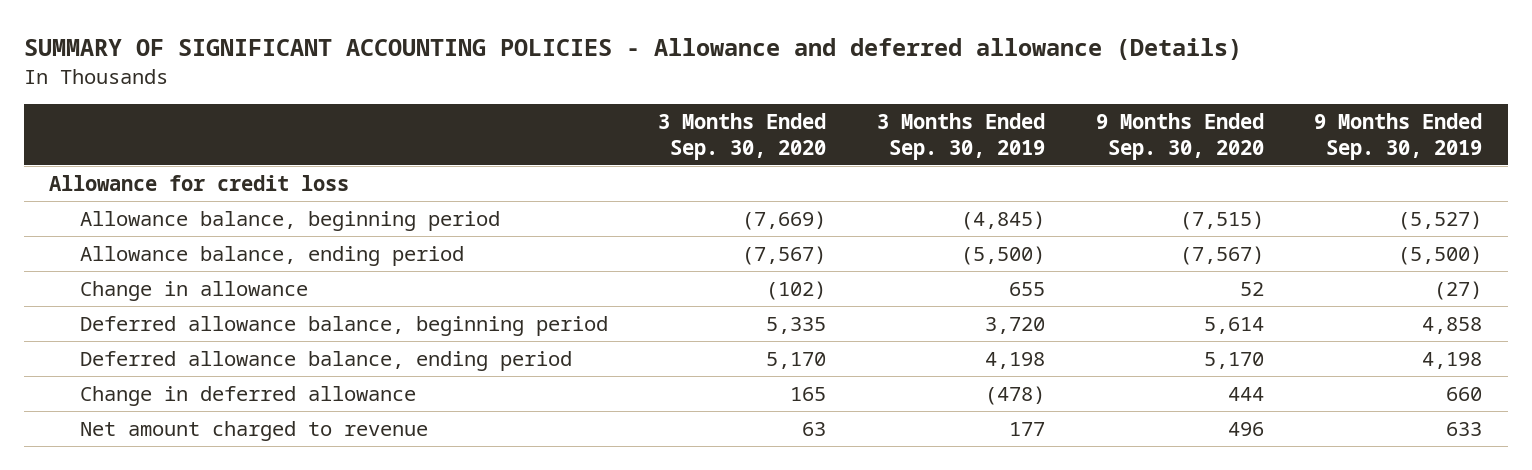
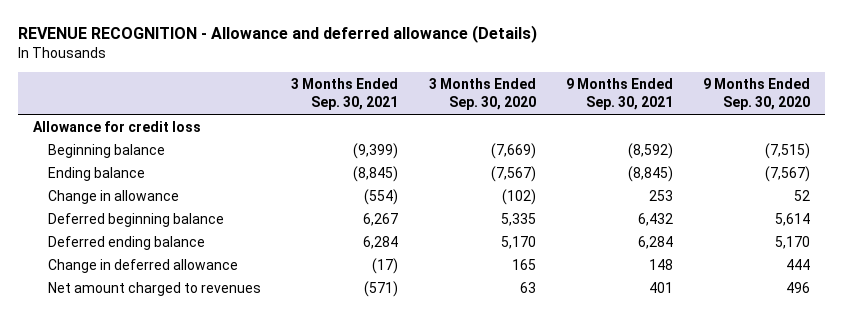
[23,37,1242,60] SUMMARY OF SIGNIFICANT ACCOUNTING POLICIES - Allowance and deferred allowance (Details) -> [17,25,537,44] REVENUE RECOGNITION - Allowance and deferred allowance (Details)
[877,113,1046,160] 3 Months Ended Sep. 30, 2019 -> none
[1314,113,1483,160] 9 Months Ended Sep. 30, 2019 -> none
none -> [291,78,399,111] 3 Months Ended Sep. 30, 2021
none -> [565,78,673,111] 9 Months Ended Sep. 30, 2021
[79,210,500,231] Allowance balance, beginning period -> [48,143,166,158] Beginning balance
[79,245,464,266] Allowance balance, ending period -> [48,166,146,181] Ending balance
[79,315,608,336] Deferred allowance balance, beginning period -> [48,212,225,227] Deferred beginning balance
[79,350,572,371] Deferred allowance balance, ending period -> [48,235,206,250] Deferred ending balance
[79,420,428,441] Net amount charged to revenue -> [48,281,262,296] Net amount charged to revenues

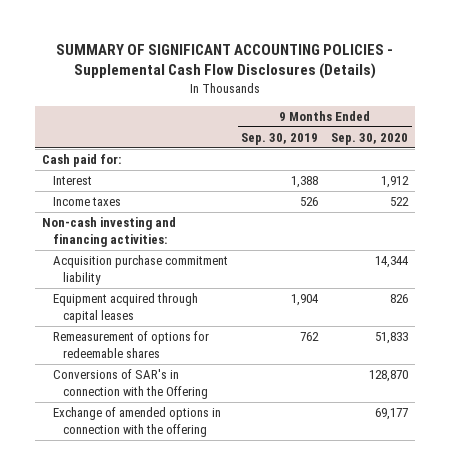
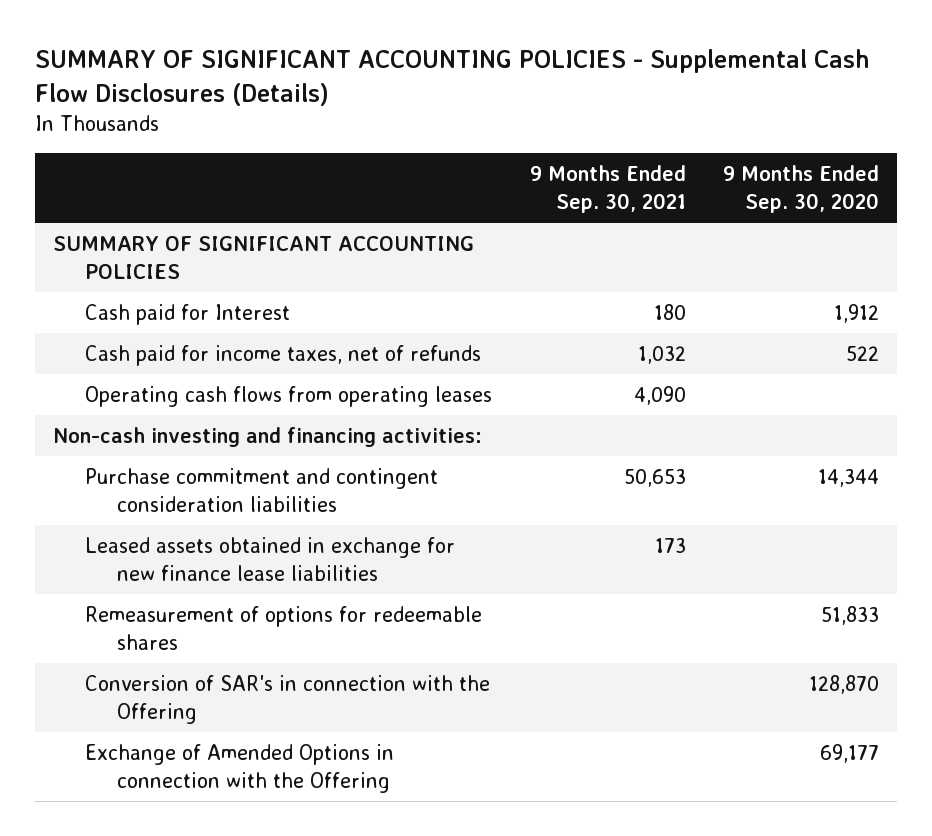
[240,132,318,145] Sep. 30, 2019 -> none
none -> [529,164,686,213] 9 Months Ended Sep. 30, 2021
[41,154,121,168] Cash paid for: -> none
none -> [53,236,475,280] SUMMARY OF SIGNIFICANT ACCOUNTING POLICIES
[52,176,92,186] Interest -> [85,304,291,326] Cash paid for Interest
[52,197,121,207] Income taxes -> [85,345,482,367] Cash paid for income taxes, net of refunds
none -> [85,386,493,408] Operating cash flows from operating leases
[52,293,198,323] Equipment acquired through capital leases -> none
[52,255,228,285] Acquisition purchase commitment liability -> [85,468,439,513] Purchase commitment and contingent consideration liabilities
none -> [85,537,456,582] Leased assets obtained in exchange for new finance lease liabilities
[52,369,209,399] Conversions of SAR's in connection with the Offering -> [85,675,491,725] Conversion of SAR's in connection with the Offering
[52,407,221,437] Exchange of amended options in connection with the offering -> [85,744,395,794] Exchange of Amended Options in connection with the Offering

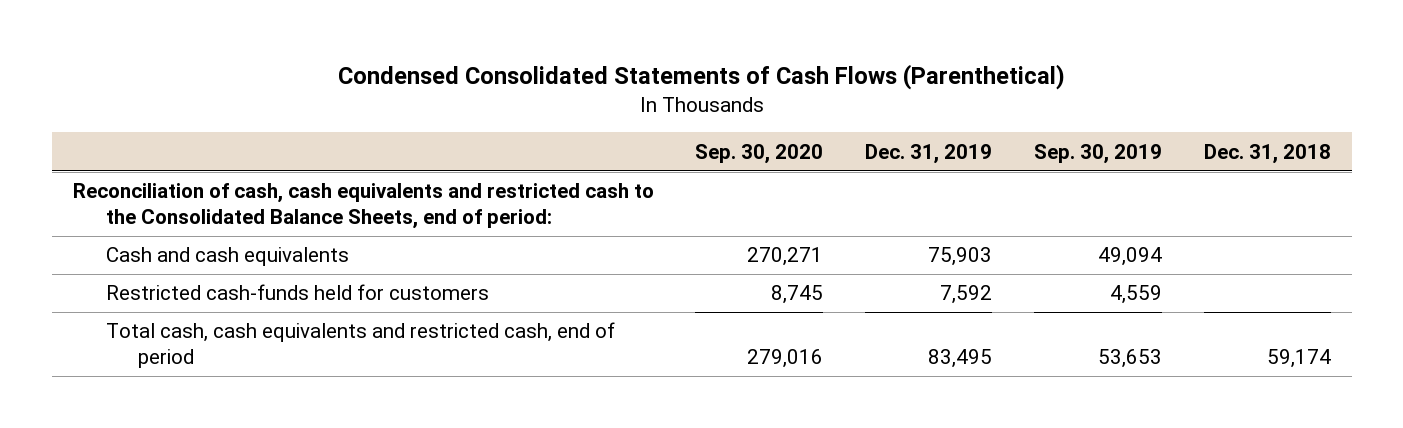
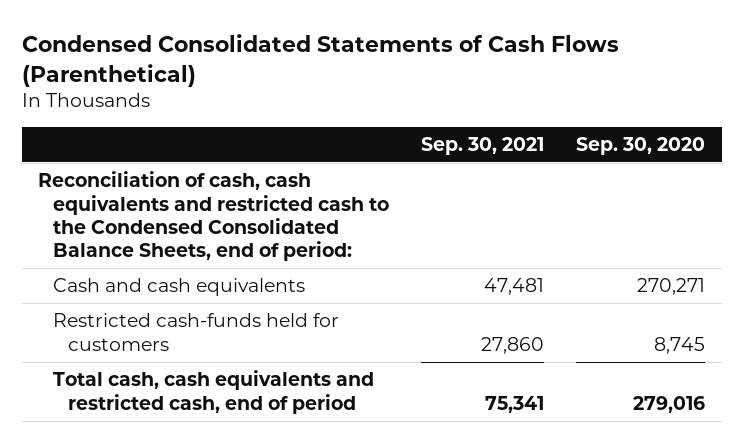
[865,143,993,164] Dec. 31, 2019 -> none
[1033,143,1162,164] Sep. 30, 2019 -> none
[1203,143,1331,164] Dec. 31, 2018 -> none
none -> [421,136,545,155] Sep. 30, 2021
[72,183,654,230] Reconciliation of cash, cash equivalents and restricted cash to the Consolidated Balance Sheets, end of period: -> [38,171,390,262] Reconciliation of cash, cash equivalents and restricted cash to the Condensed Consolidated Balance Sheets, end of period:

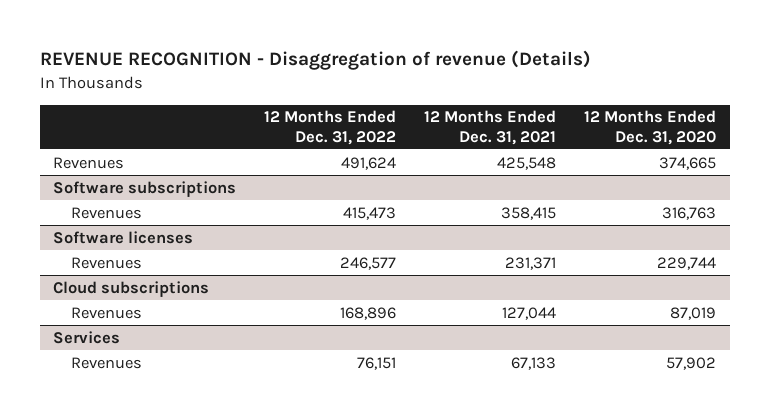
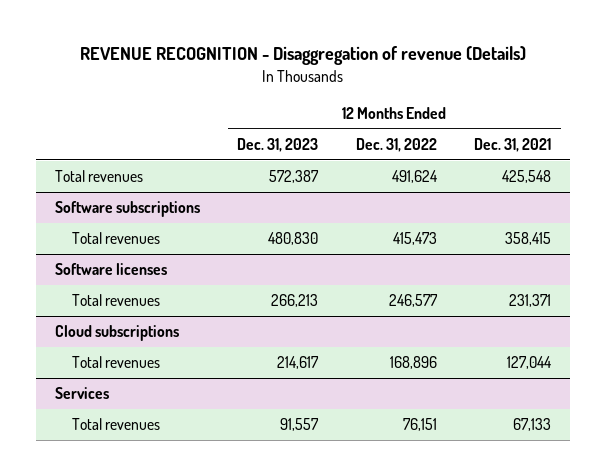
[583,110,716,145] 12 Months Ended Dec. 31, 2020 -> none
none -> [237,137,319,152] Dec. 31, 2023
[53,156,125,169] Revenues -> [54,170,143,183] Total revenues
[70,206,142,219] Revenues -> [71,232,160,245] Total revenues
[70,256,142,269] Revenues -> [71,294,160,307] Total revenues
[70,306,142,319] Revenues -> [71,356,160,369] Total revenues
[70,356,142,369] Revenues -> [71,418,160,431] Total revenues

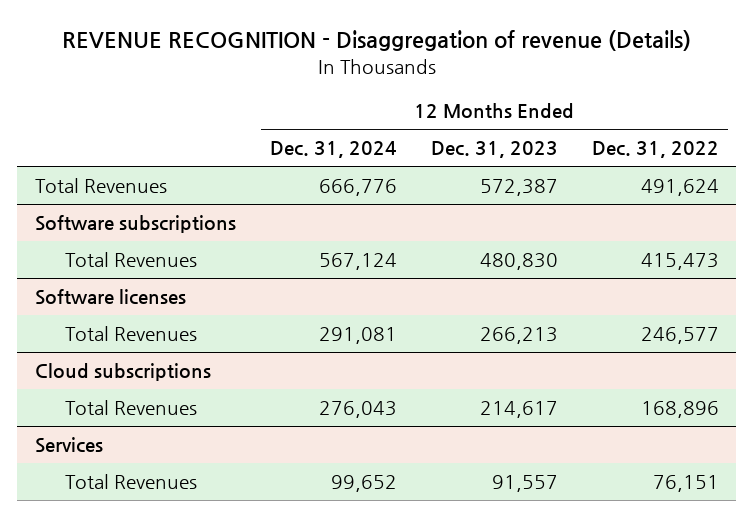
[474,137,552,152] Dec. 31, 2021 -> none
none -> [269,141,397,159] Dec. 31, 2024
[54,170,143,183] Total revenues -> [34,178,167,194] Total Revenues
[71,232,160,245] Total revenues -> [64,252,197,268] Total Revenues
[71,294,160,307] Total revenues -> [64,326,197,342] Total Revenues
[71,356,160,369] Total revenues -> [64,400,197,416] Total Revenues
[71,418,160,431] Total revenues -> [64,474,197,490] Total Revenues

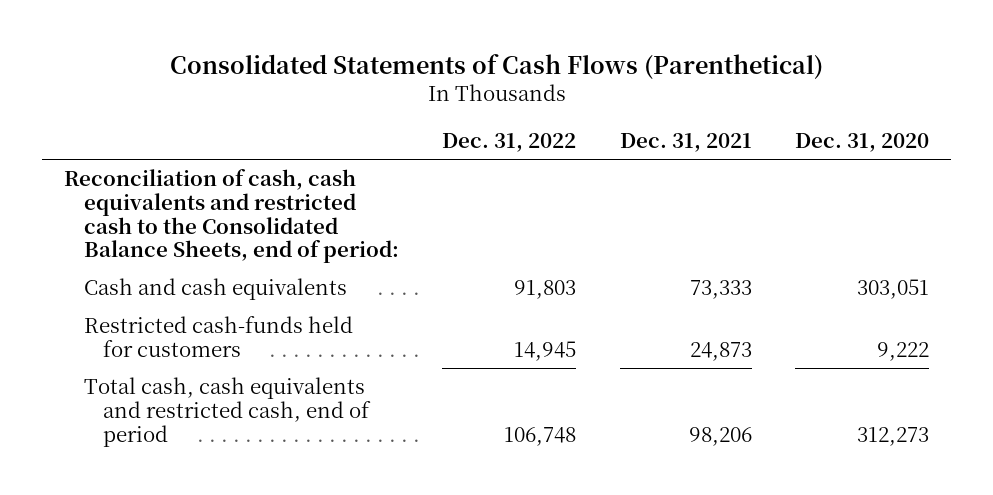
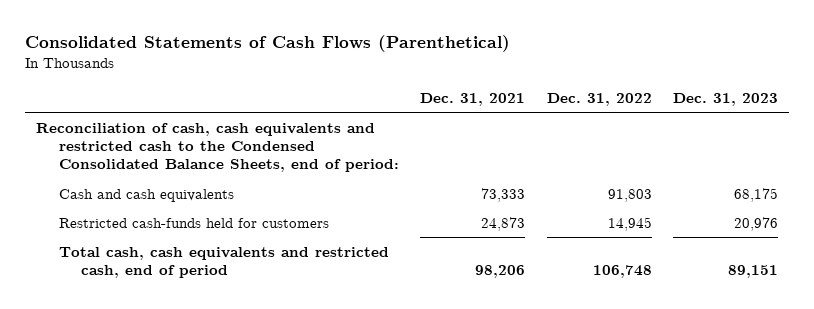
[795,132,930,152] Dec. 31, 2020 -> none
none -> [673,92,779,106] Dec. 31, 2023
[63,169,399,264] Reconciliation of cash, cash equivalents and restricted cash to the Consolidated Balance Sheets, end of period: -> [35,122,399,173] Reconciliation of cash, cash equivalents and restricted cash to the Condensed Consolidated Balance Sheets, end of period:

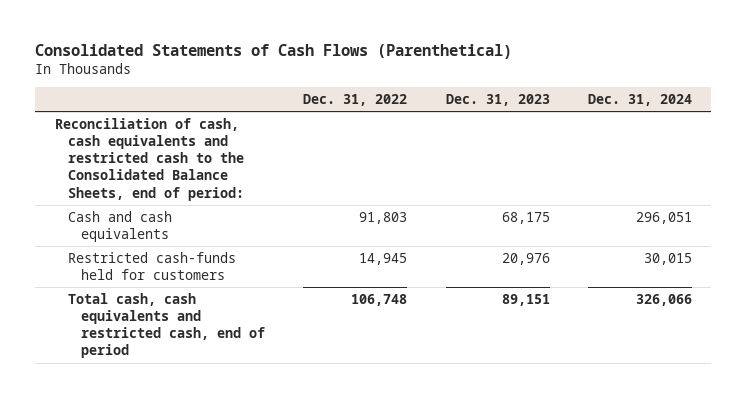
[420,92,526,106] Dec. 31, 2021 -> none
none -> [587,94,692,107] Dec. 31, 2024
[35,122,399,173] Reconciliation of cash, cash equivalents and restricted cash to the Condensed Consolidated Balance Sheets, end of period: -> [54,117,244,201] Reconciliation of cash, cash equivalents and restricted cash to the Consolidated Balance Sheets, end of period:

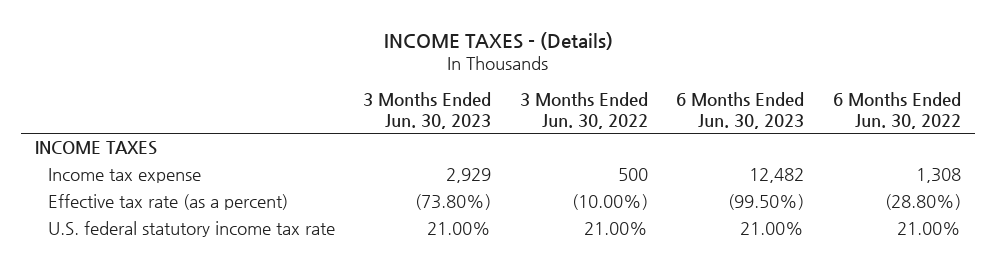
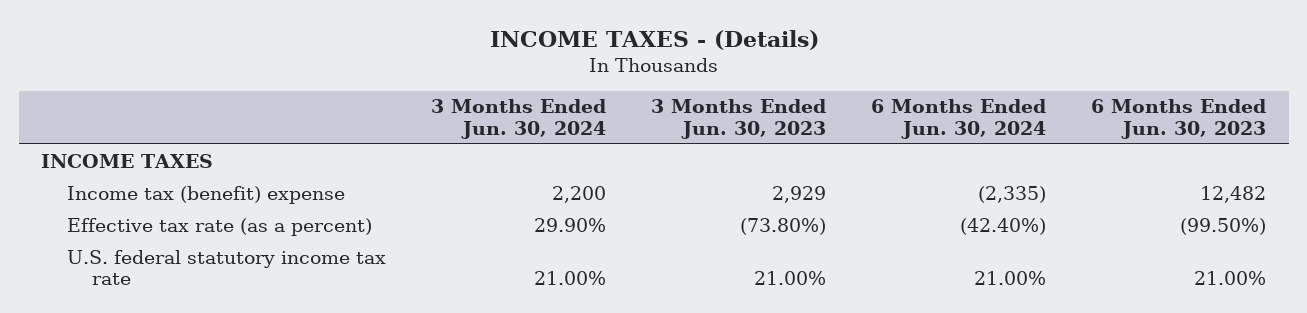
[519,91,648,129] 3 Months Ended Jun. 30, 2022 -> none
[832,91,961,129] 6 Months Ended Jun. 30, 2022 -> none
none -> [430,99,606,139] 3 Months Ended Jun. 30, 2024
none -> [870,99,1046,139] 6 Months Ended Jun. 30, 2024
[47,168,201,184] Income tax expense -> [66,185,345,204] Income tax (benefit) expense

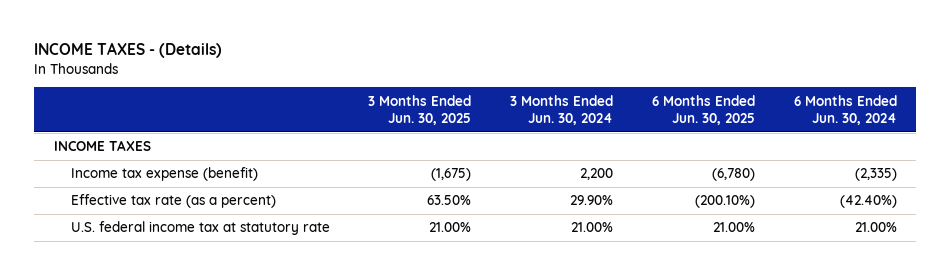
[650,99,826,139] 3 Months Ended Jun. 30, 2023 -> none
[1091,99,1267,139] 6 Months Ended Jun. 30, 2023 -> none
none -> [368,94,472,125] 3 Months Ended Jun. 30, 2025
none -> [652,94,756,125] 6 Months Ended Jun. 30, 2025
[66,185,345,204] Income tax (benefit) expense -> [70,167,258,182] Income tax expense (benefit)
[66,249,386,285] U.S. federal statutory income tax rate -> [70,221,330,236] U.S. federal income tax at statutory rate

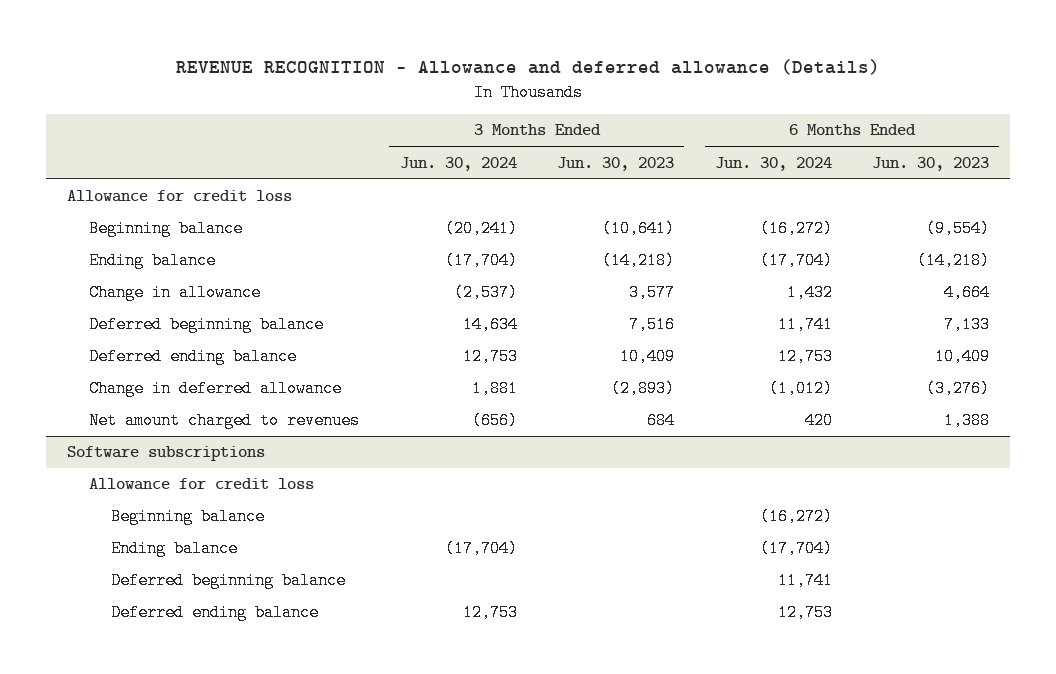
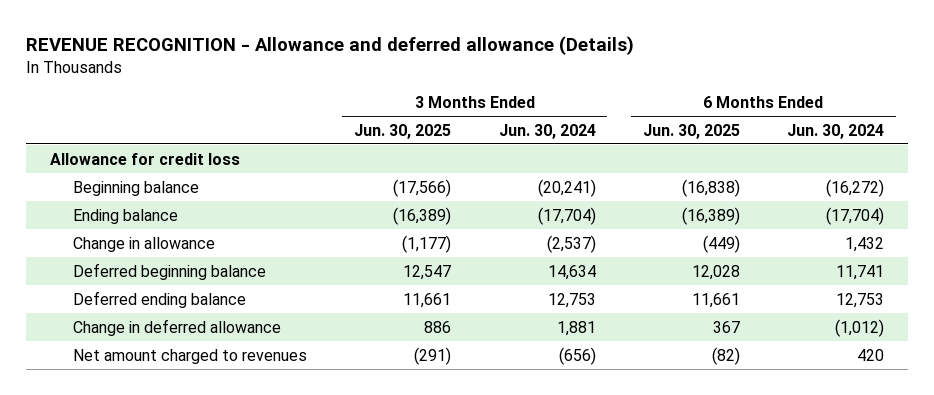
[557,156,675,171] Jun. 30, 2023 -> none
[872,156,990,171] Jun. 30, 2023 -> none
none -> [354,123,452,139] Jun. 30, 2025
none -> [642,123,740,139] Jun. 30, 2025
[66,446,265,462] Software subscriptions -> none
[89,478,315,491] Allowance for credit loss -> none
[111,508,266,526] Beginning balance -> none
[111,540,239,558] Ending balance -> none
[111,572,347,590] Deferred beginning balance -> none
[111,604,320,622] Deferred ending balance -> none

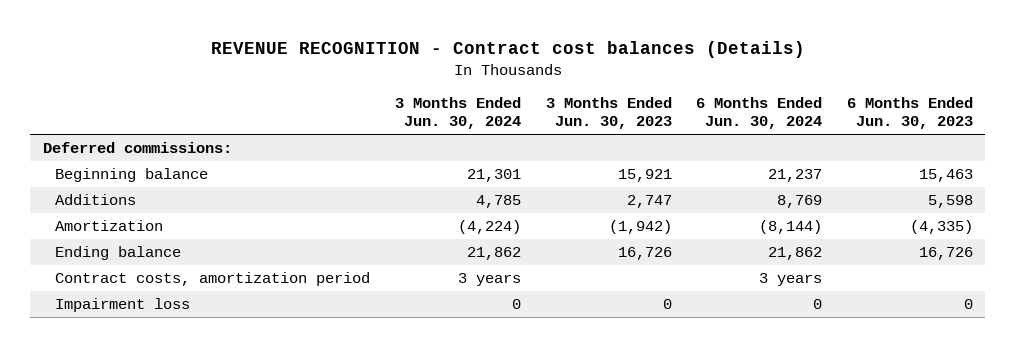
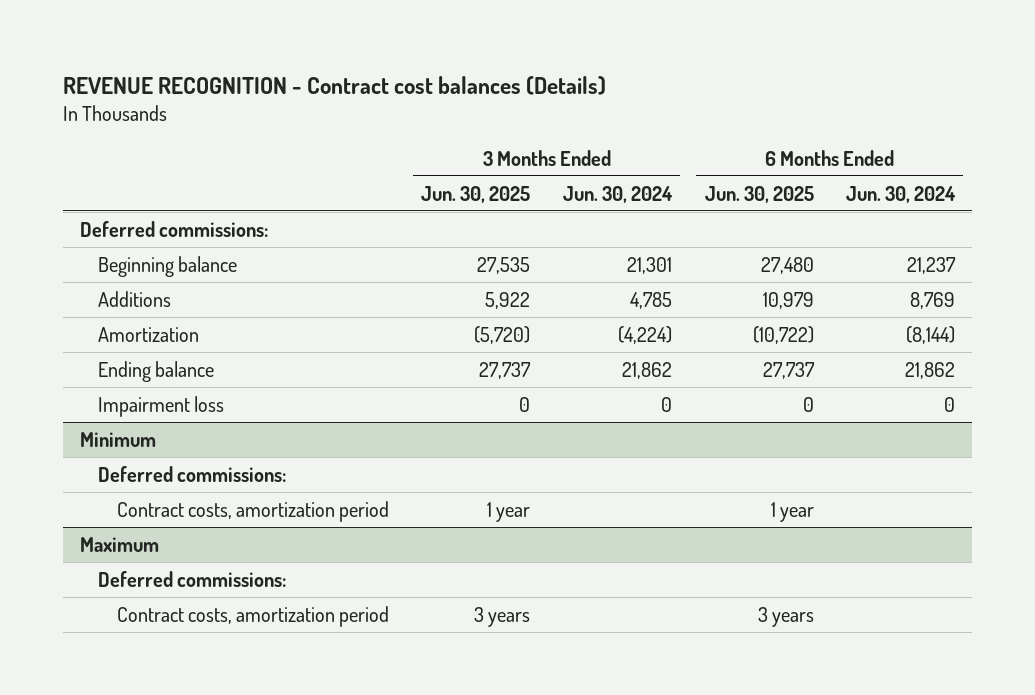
[545,97,672,130] 3 Months Ended Jun. 30, 2023 -> none
[847,97,974,130] 6 Months Ended Jun. 30, 2023 -> none
none -> [421,185,531,203] Jun. 30, 2025
none -> [704,185,814,203] Jun. 30, 2025
[55,272,371,287] Contract costs, amortization period -> none
none -> [79,431,156,447] Minimum
none -> [98,465,287,482] Deferred commissions:
none -> [116,500,389,522] Contract costs, amortization period
none -> [79,536,159,552] Maximum
none -> [98,570,287,587] Deferred commissions:
none -> [116,605,389,627] Contract costs, amortization period

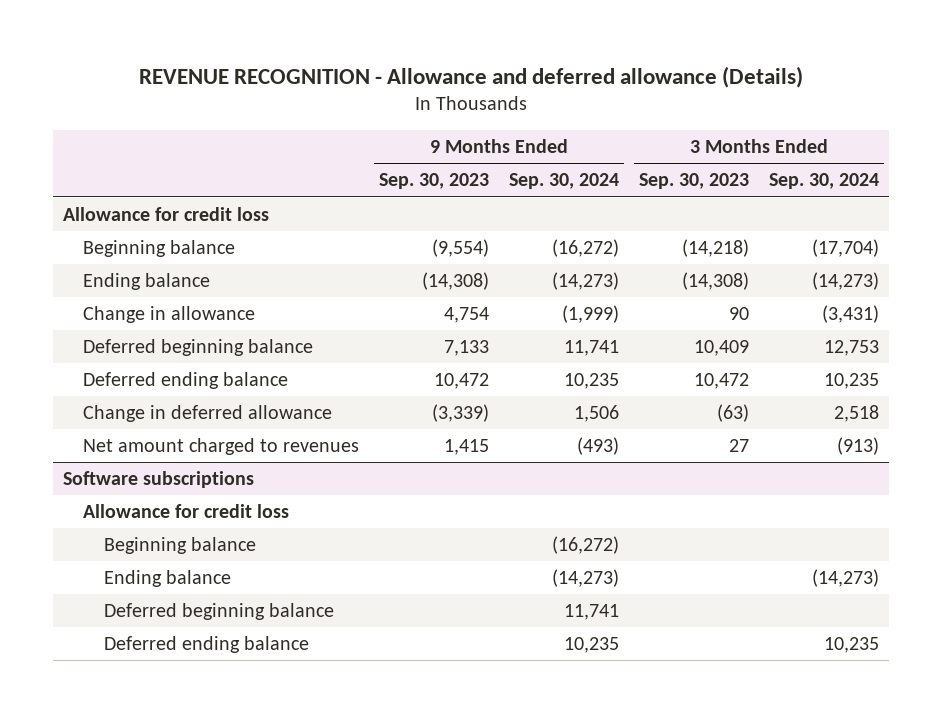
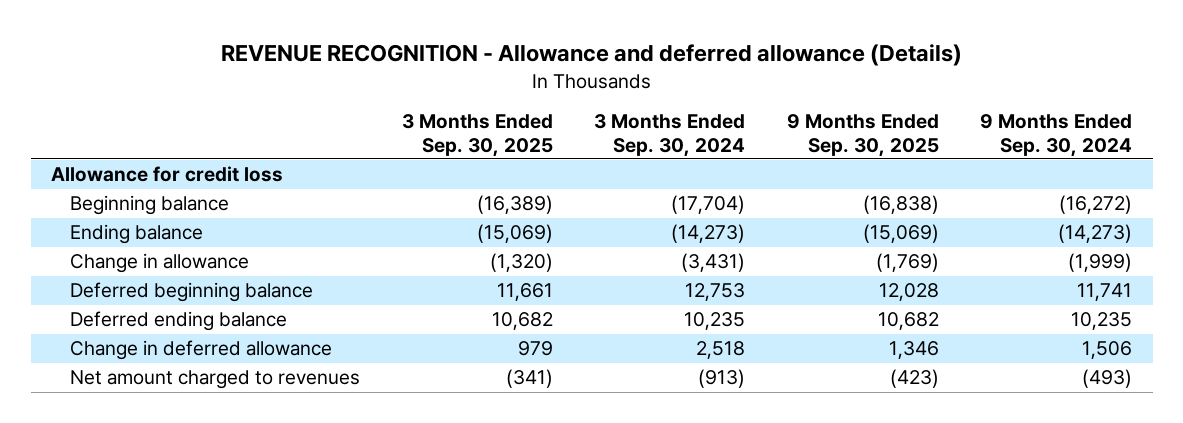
[379,173,490,190] Sep. 30, 2023 -> none
[639,173,750,190] Sep. 30, 2023 -> none
none -> [401,114,553,157] 3 Months Ended Sep. 30, 2025
none -> [786,114,939,157] 9 Months Ended Sep. 30, 2025
[63,471,255,489] Software subscriptions -> none
[83,504,290,519] Allowance for credit loss -> none
[103,537,256,555] Beginning balance -> none
[103,570,231,588] Ending balance -> none
[103,603,334,621] Deferred beginning balance -> none
[103,636,309,654] Deferred ending balance -> none

